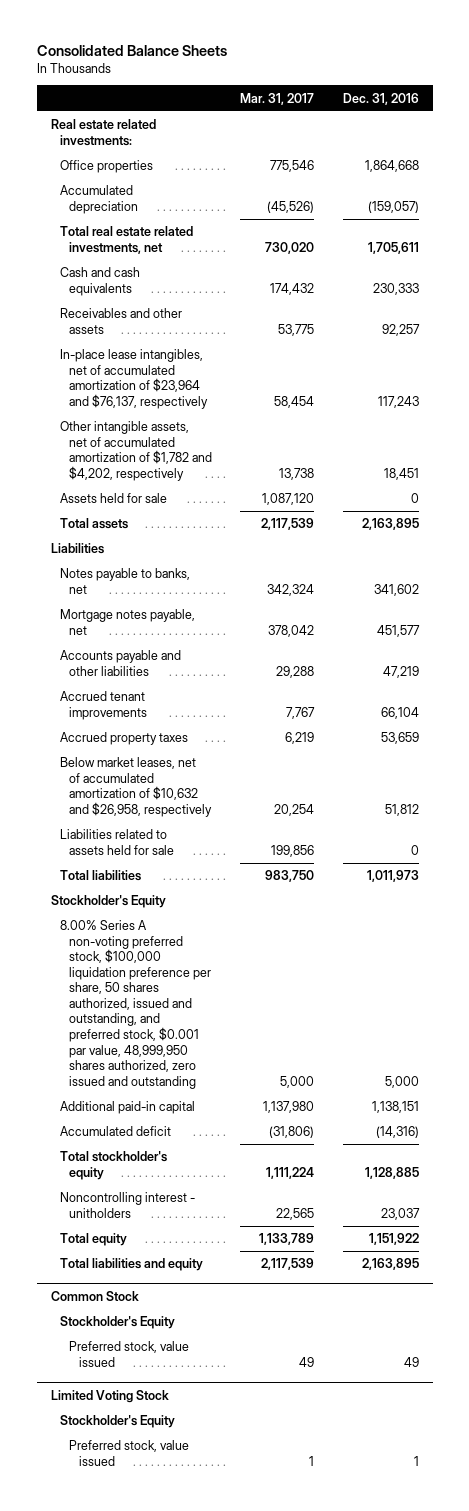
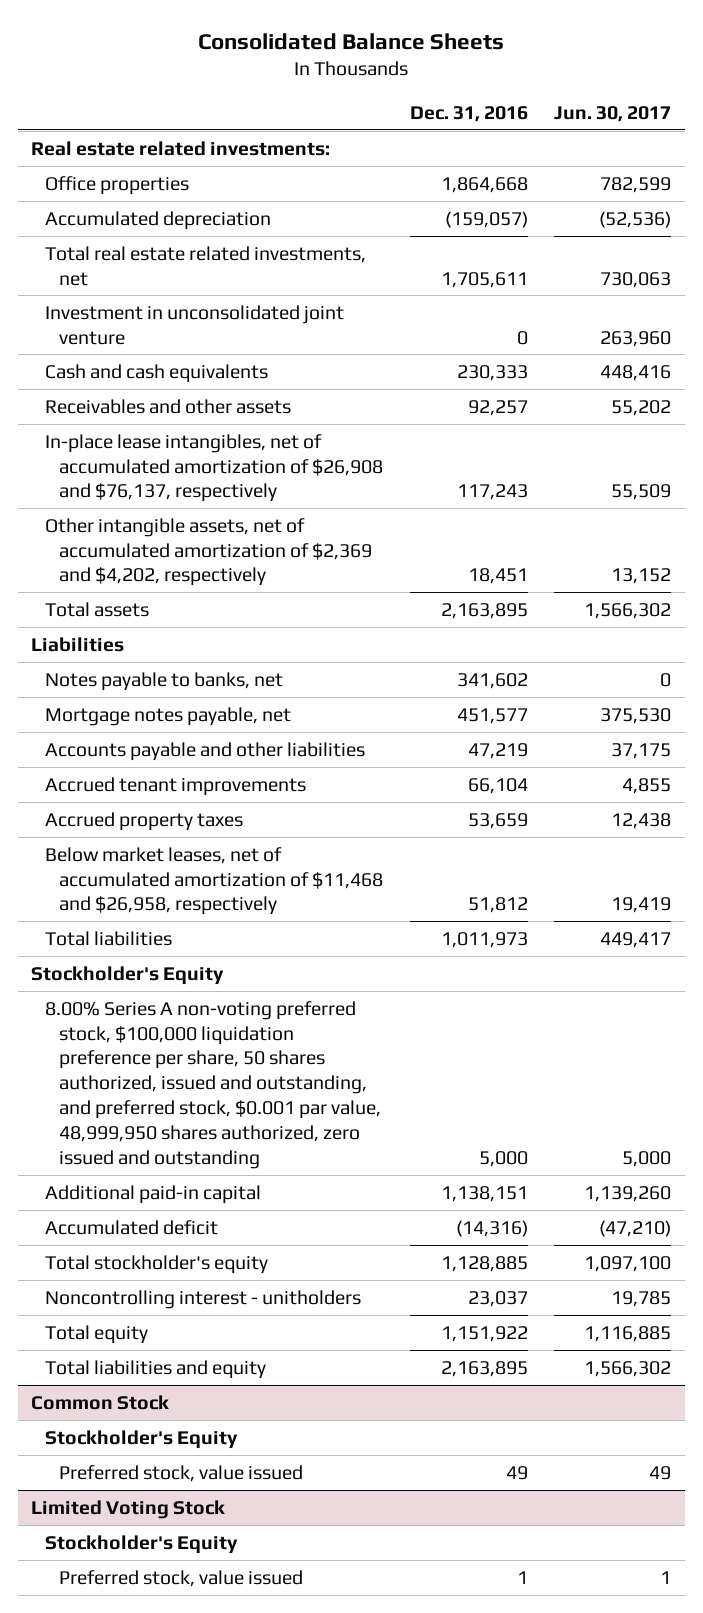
[240,92,315,105] Mar. 31, 2017 -> none
none -> [554,105,672,122] Jun. 30, 2017
none -> [45,304,345,345] Investment in unconsolidated joint venture
[59,493,167,504] Assets held for sale -> none
[59,349,209,409] In-place lease intangibles, net of accumulated amortization of $23,964 and $76,137, respectively -> [45,433,384,503] In-place lease intangibles, net of accumulated amortization of $26,908 and $76,137, respectively
[59,421,213,481] Other intangible assets, net of accumulated amortization of $1,782 and $4,202, respectively -> [45,517,373,587] Other intangible assets, net of accumulated amortization of $2,369 and $4,202, respectively
[59,829,175,855] Liabilities related to assets held for sale -> none
[59,757,213,817] Below market leases, net of accumulated amortization of $10,632 and $26,958, respectively -> [45,846,384,916] Below market leases, net of accumulated amortization of $11,468 and $26,958, respectively

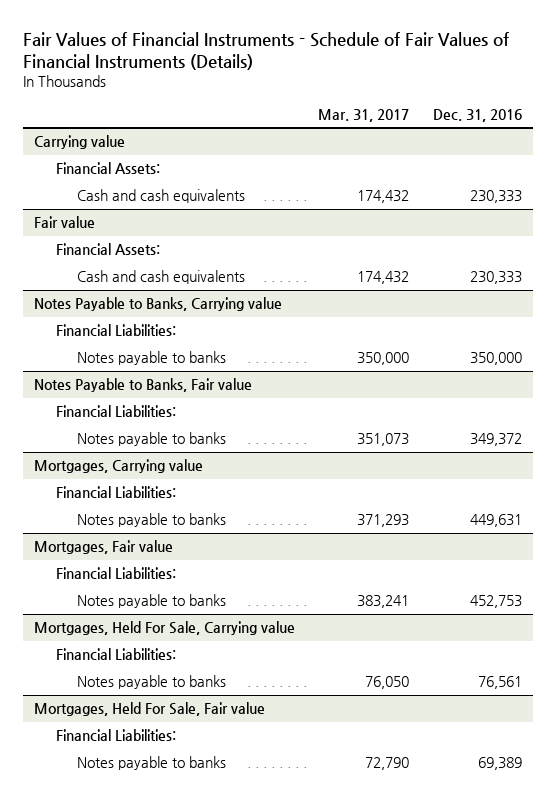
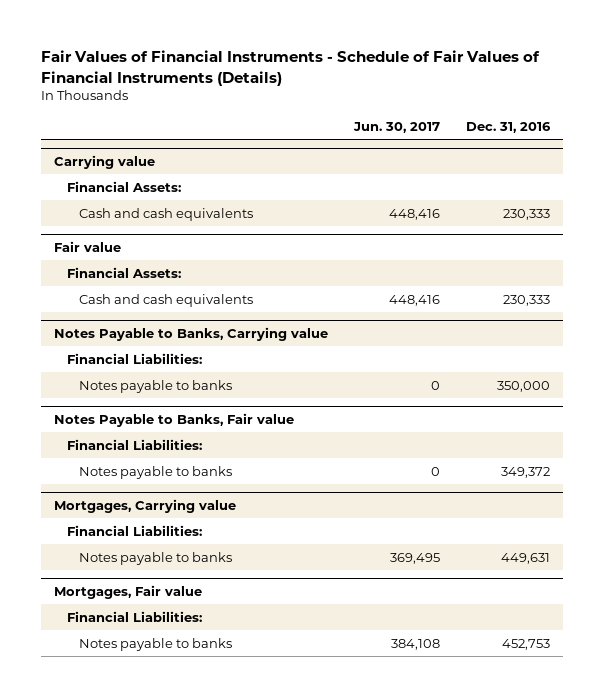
[318,108,410,122] Mar. 31, 2017 -> none
none -> [353,122,441,134] Jun. 30, 2017
[34,621,296,636] Mortgages, Held For Sale, Carrying value -> none
[55,648,176,661] Financial Liabilities: -> none
[77,675,227,690] Notes payable to banks -> none
[34,702,266,717] Mortgages, Held For Sale, Fair value -> none
[55,729,176,742] Financial Liabilities: -> none
[77,756,227,771] Notes payable to banks -> none

